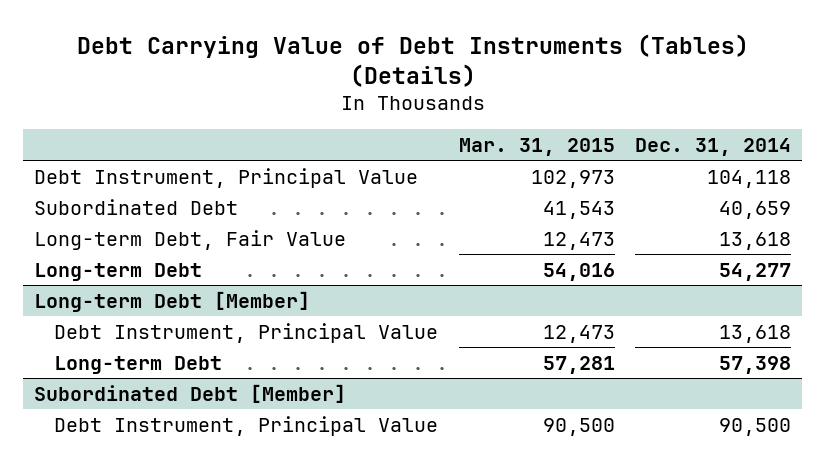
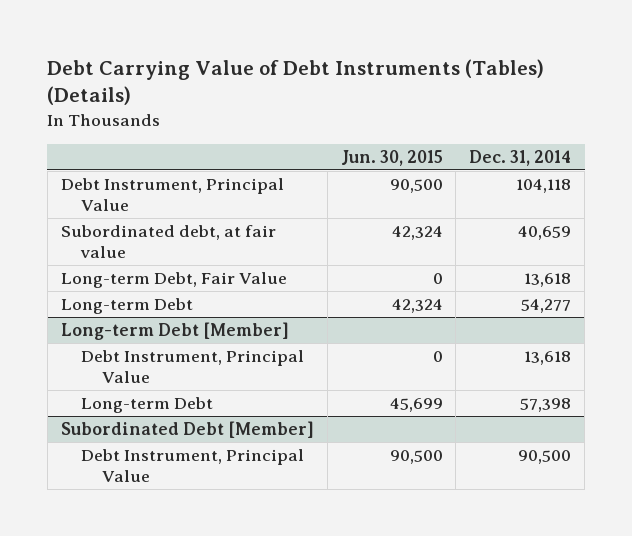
[458,137,615,156] Mar. 31, 2015 -> none
none -> [340,150,443,167] Jun. 30, 2015
[33,198,238,215] Subordinated Debt -> [60,224,276,259] Subordinated debt, at fair value

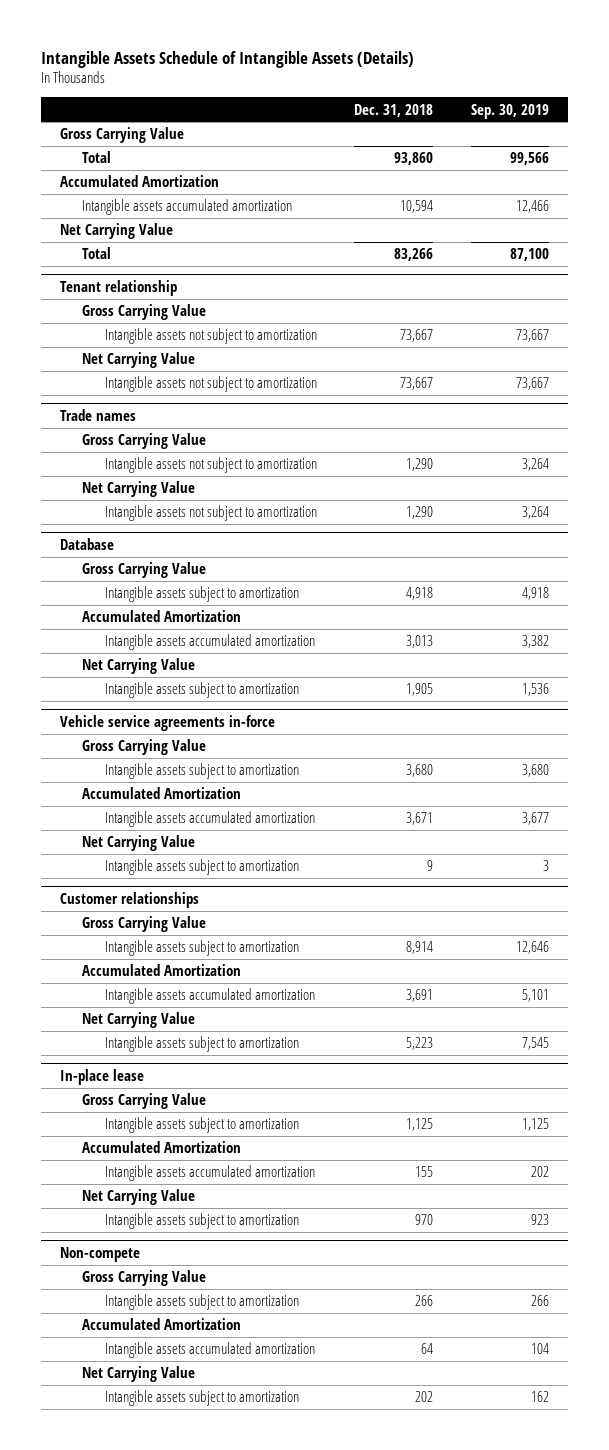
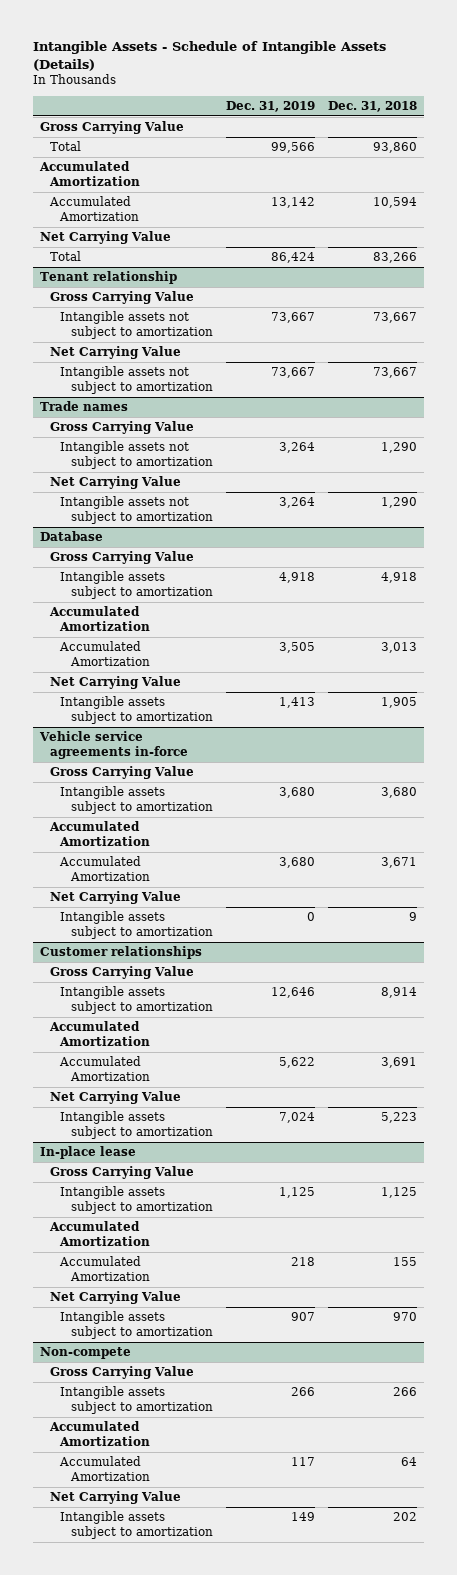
[41,50,415,68] Intangible Assets Schedule of Intangible Assets (Details) -> [33,40,387,71] Intangible Assets - Schedule of Intangible Assets (Details)
[471,103,550,119] Sep. 30, 2019 -> none
none -> [225,100,315,112] Dec. 31, 2019
[82,199,293,216] Intangible assets accumulated amortization -> [49,196,140,221] Accumulated Amortization
[104,634,315,651] Intangible assets accumulated amortization -> [59,641,150,666] Accumulated Amortization
[104,811,315,828] Intangible assets accumulated amortization -> [59,856,150,881] Accumulated Amortization
[104,988,315,1005] Intangible assets accumulated amortization -> [59,1056,150,1081] Accumulated Amortization
[104,1165,315,1182] Intangible assets accumulated amortization -> [59,1256,150,1281] Accumulated Amortization
[104,1342,315,1359] Intangible assets accumulated amortization -> [59,1456,150,1481] Accumulated Amortization

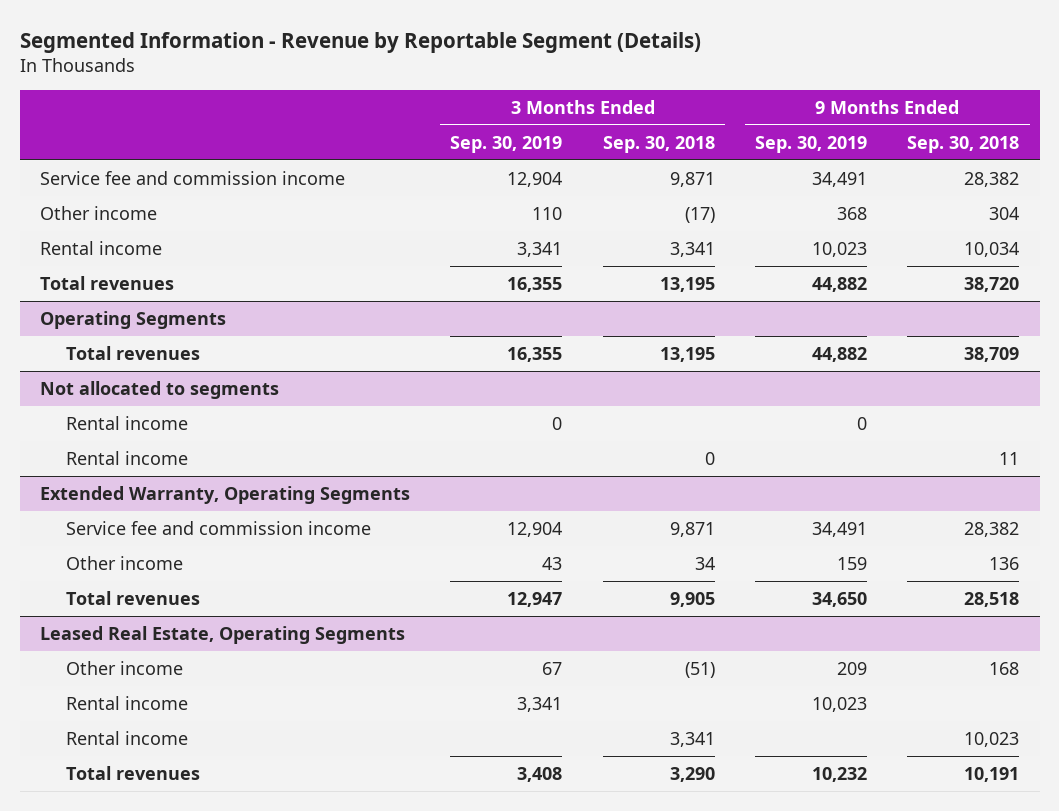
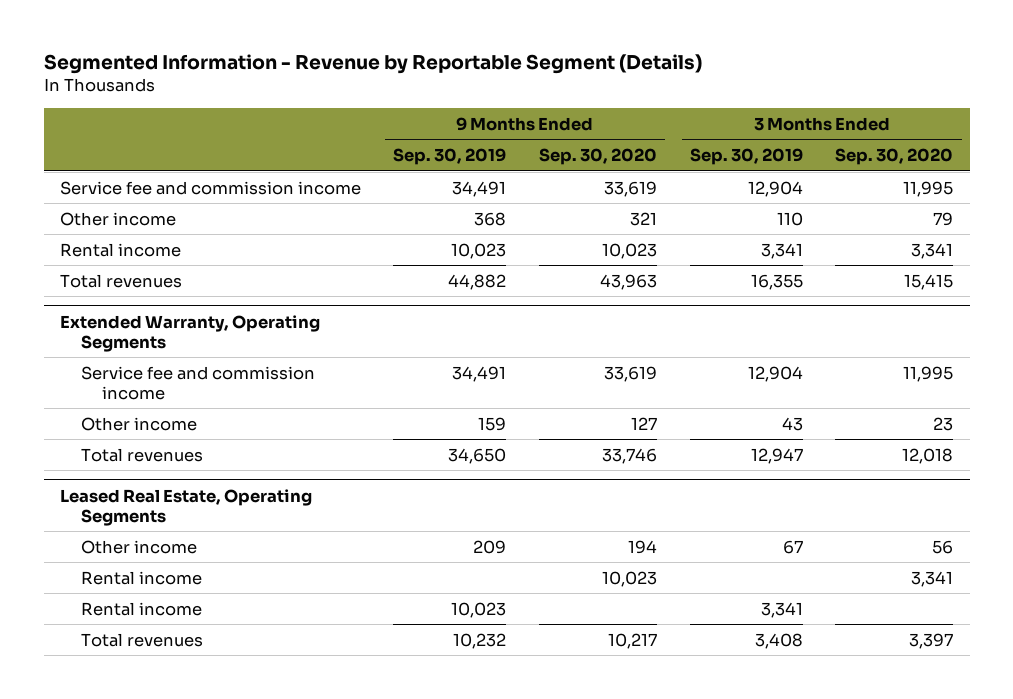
[602,135,715,153] Sep. 30, 2018 -> none
[907,135,1020,153] Sep. 30, 2018 -> none
none -> [539,148,658,166] Sep. 30, 2020
none -> [835,148,954,166] Sep. 30, 2020
[40,310,227,329] Operating Segments -> none
[66,345,201,360] Total revenues -> none
[40,380,280,399] Not allocated to segments -> none
[66,415,189,430] Rental income -> none
[66,450,189,465] Rental income -> none
[66,695,189,710] Rental income -> [80,601,202,616] Rental income

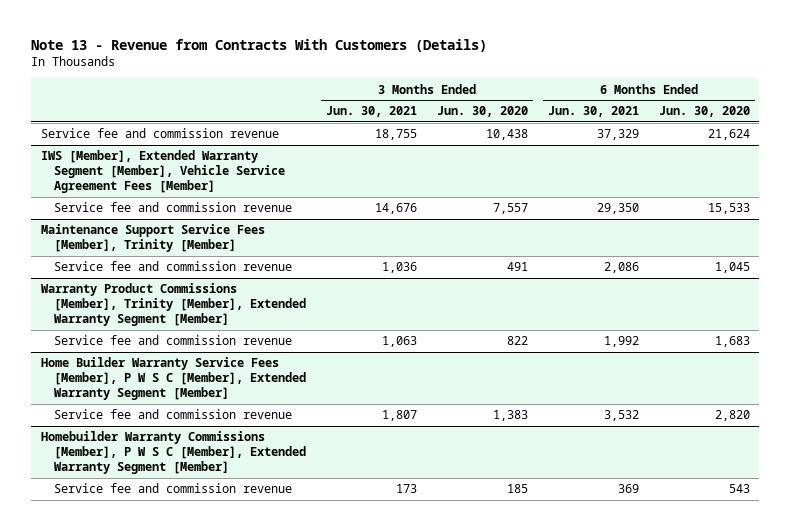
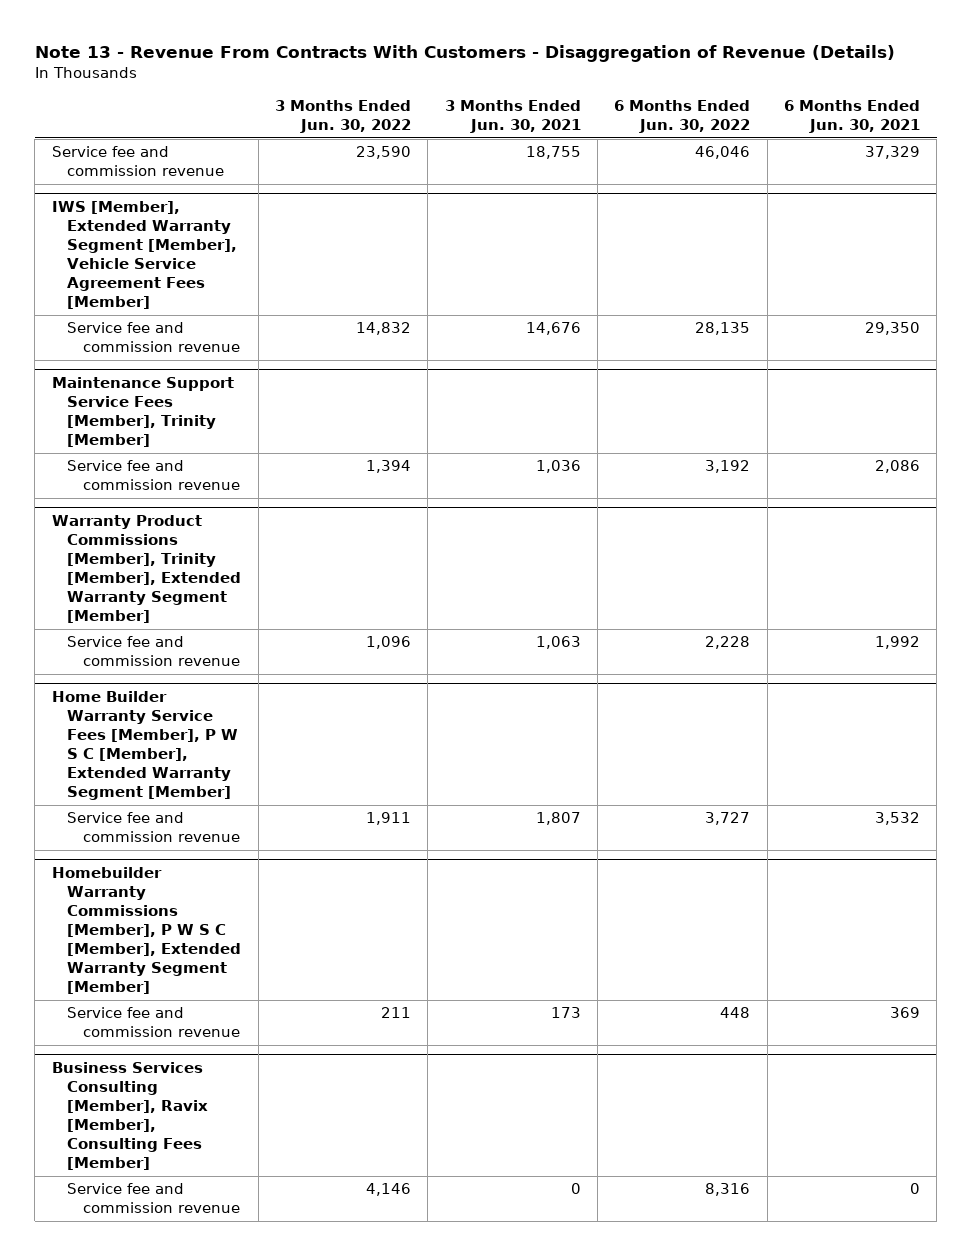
[31,38,488,52] Note 13 - Revenue from Contracts With Customers (Details) -> [34,44,895,62] Note 13 - Revenue From Contracts With Customers - Disaggregation of Revenue (Details)
[436,106,528,118] Jun. 30, 2020 -> none
[658,106,750,118] Jun. 30, 2020 -> none
none -> [274,100,411,134] 3 Months Ended Jun. 30, 2022
none -> [614,100,751,134] 6 Months Ended Jun. 30, 2022
none -> [51,1061,209,1170] Business Services Consulting [Member], Ravix [Member], Consulting Fees [Member]
none -> [67,1183,240,1214] Service fee and commission revenue

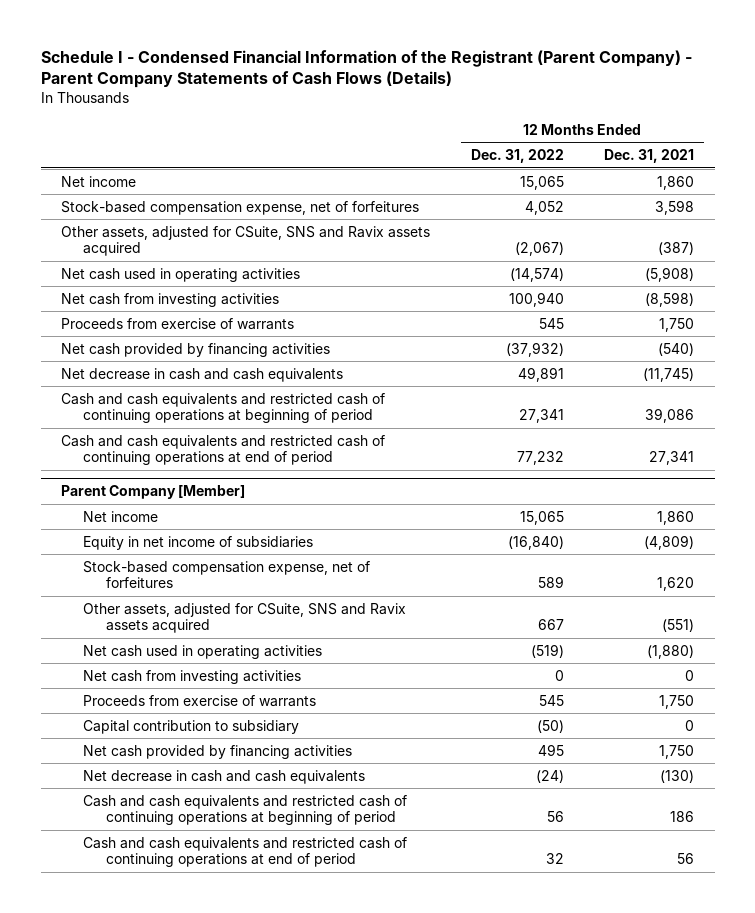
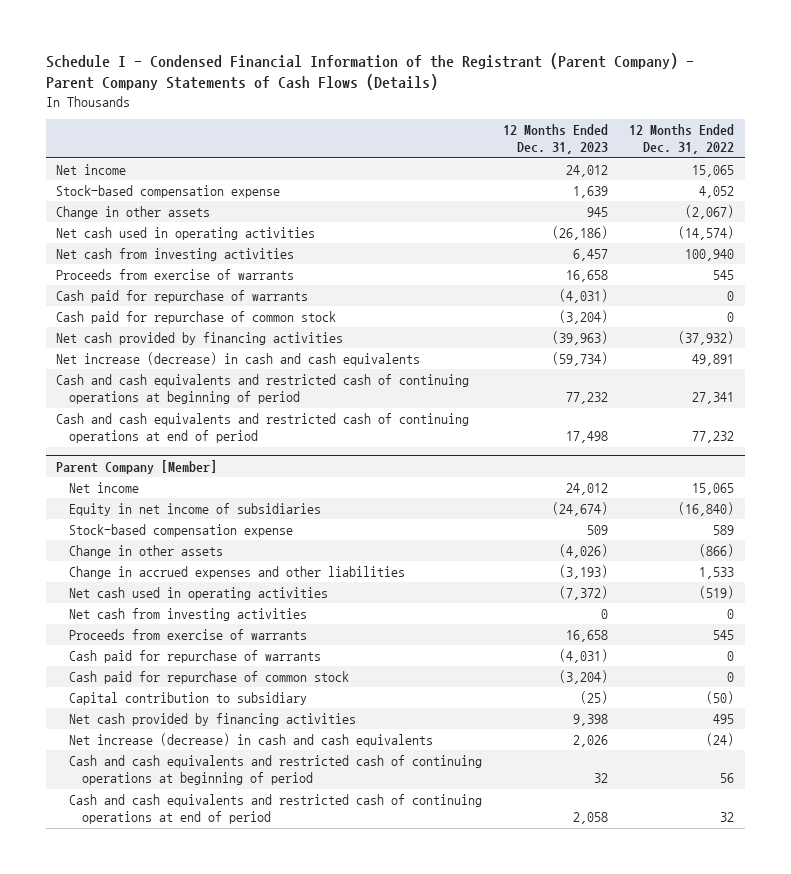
[604,149,695,164] Dec. 31, 2021 -> none
none -> [503,124,609,155] 12 Months Ended Dec. 31, 2023
[61,200,420,215] Stock-based compensation expense, net of forfeitures -> [56,185,281,199] Stock-based compensation expense
[61,225,431,257] Other assets, adjusted for CSuite, SNS and Ravix assets acquired -> [56,206,211,220] Change in other assets
none -> [56,290,309,304] Cash paid for repurchase of warrants
none -> [56,311,337,325] Cash paid for repurchase of common stock
[61,367,344,382] Net decrease in cash and cash equivalents -> [56,352,421,367] Net increase (decrease) in cash and cash equivalents
[83,602,407,634] Other assets, adjusted for CSuite, SNS and Ravix assets acquired -> none
[83,560,371,589] Stock-based compensation expense, net of forfeitures -> [69,524,294,538] Stock-based compensation expense
none -> [69,545,224,559] Change in other assets
none -> [69,566,406,580] Change in accrued expenses and other liabilities
none -> [69,650,322,664] Cash paid for repurchase of warrants
none -> [69,671,350,685] Cash paid for repurchase of common stock
[83,769,366,784] Net decrease in cash and cash equivalents -> [69,733,434,748] Net increase (decrease) in cash and cash equivalents

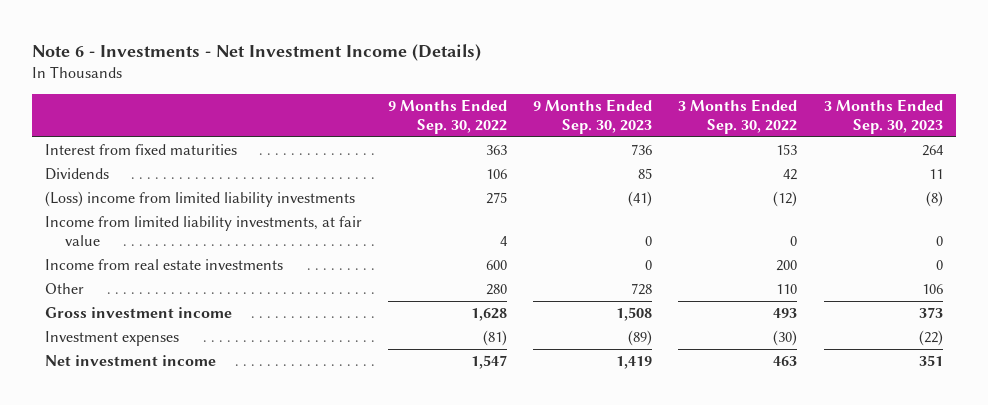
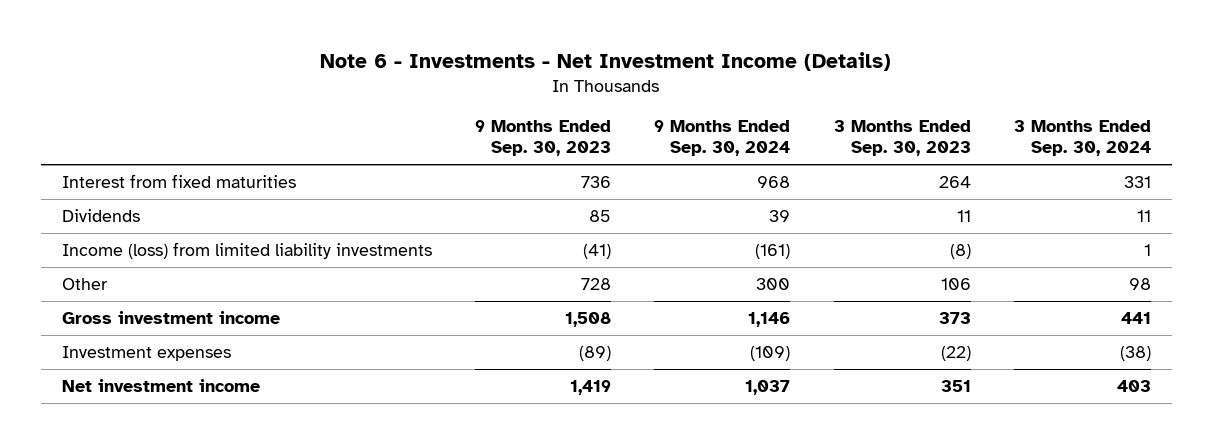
[388,99,508,134] 9 Months Ended Sep. 30, 2022 -> none
[678,99,798,134] 3 Months Ended Sep. 30, 2022 -> none
none -> [654,120,791,157] 9 Months Ended Sep. 30, 2024
none -> [1013,120,1151,157] 3 Months Ended Sep. 30, 2024
[45,216,363,246] Income from limited liability investments, at fair value -> none
[45,259,284,271] Income from real estate investments -> none
[45,191,356,208] (Loss) income from limited liability investments -> [62,241,433,259] Income (loss) from limited liability investments

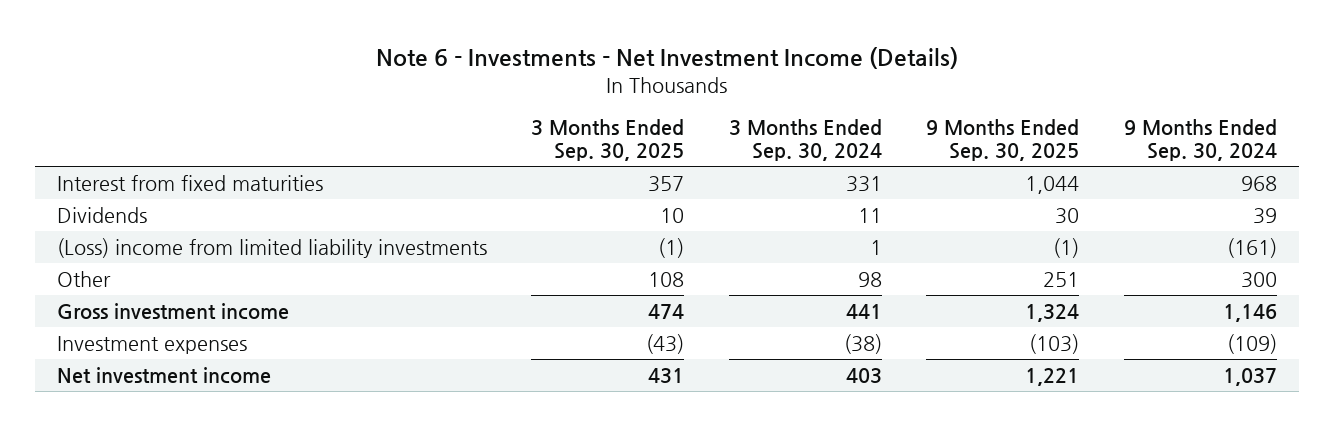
[475,120,612,157] 9 Months Ended Sep. 30, 2023 -> none
[833,120,971,157] 3 Months Ended Sep. 30, 2023 -> none
none -> [531,119,685,162] 3 Months Ended Sep. 30, 2025
none -> [926,119,1080,162] 9 Months Ended Sep. 30, 2025
[62,241,433,259] Income (loss) from limited liability investments -> [56,237,487,258] (Loss) income from limited liability investments

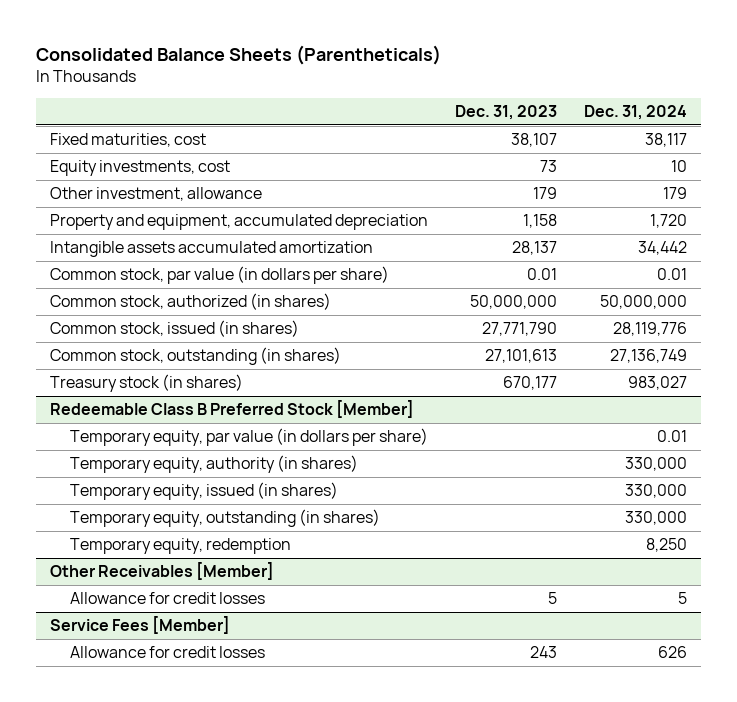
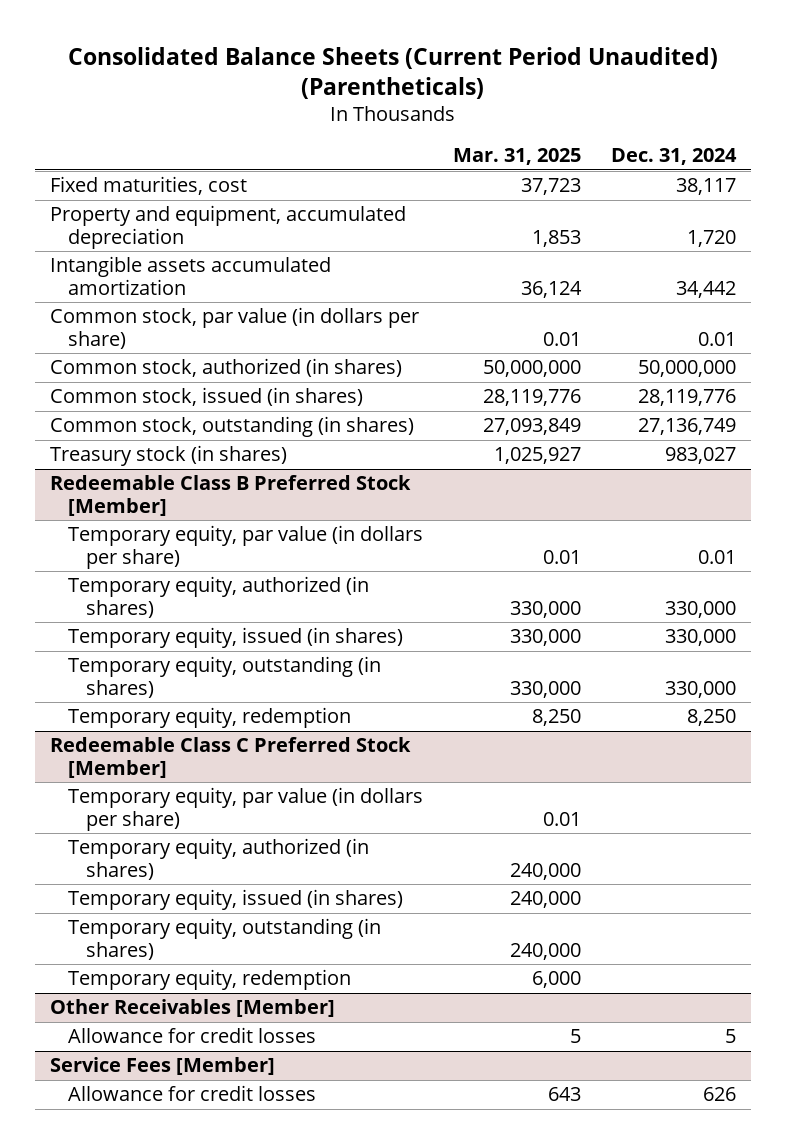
[35,44,441,65] Consolidated Balance Sheets (Parentheticals) -> [67,47,718,100] Consolidated Balance Sheets (Current Period Unaudited) (Parentheticals)
[455,105,558,121] Dec. 31, 2023 -> none
none -> [453,148,582,166] Mar. 31, 2025
[49,160,230,177] Equity investments, cost -> none
[49,187,262,202] Other investment, allowance -> none
[70,455,359,474] Temporary equity, authority (in shares) -> [68,576,370,618] Temporary equity, authorized (in shares)
none -> [49,737,411,778] Redeemable Class C Preferred Stock [Member]
none -> [68,787,424,831] Temporary equity, par value (in dollars per share)
none -> [68,838,370,880] Temporary equity, authorized (in shares)
none -> [68,889,404,911] Temporary equity, issued (in shares)
none -> [68,918,382,960] Temporary equity, outstanding (in shares)
none -> [68,969,352,991] Temporary equity, redemption

